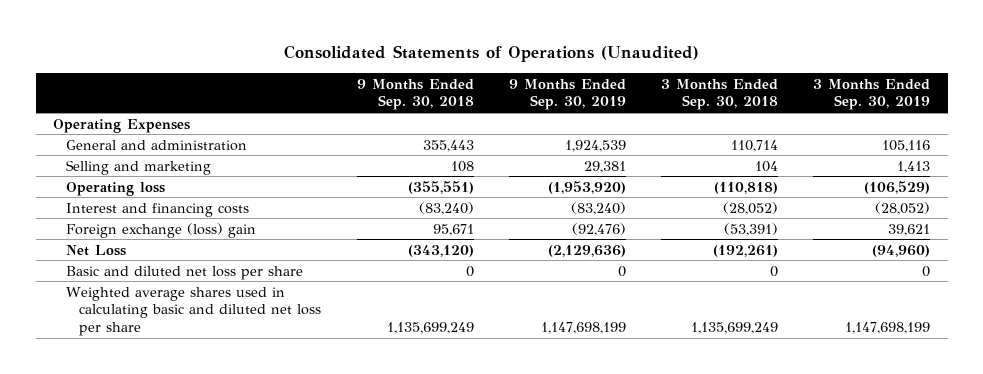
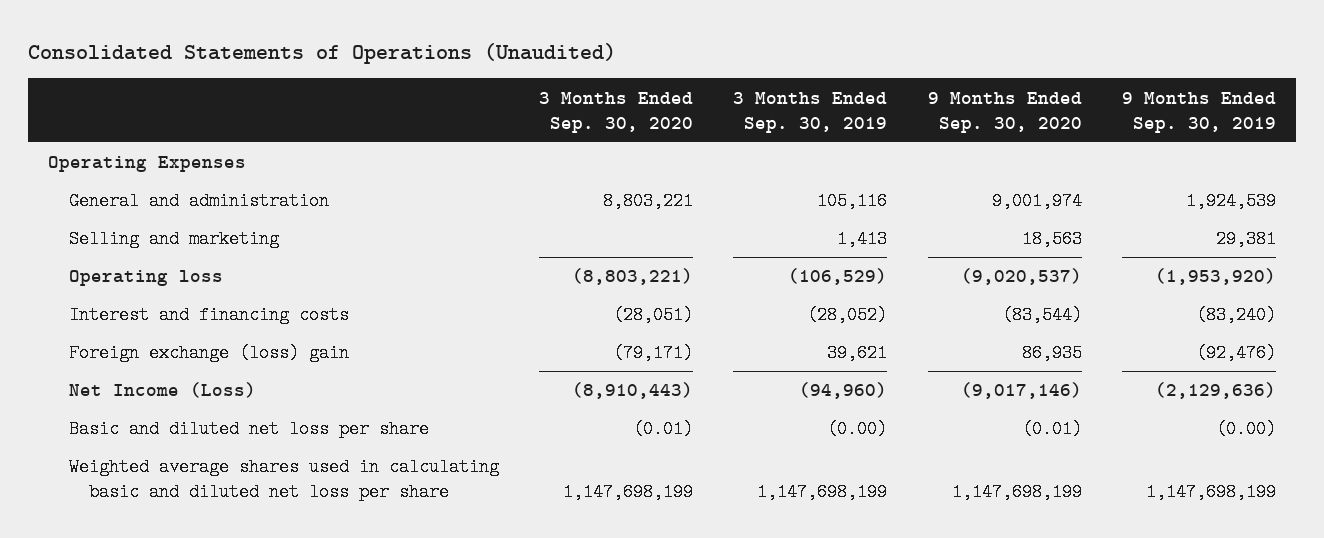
[356,78,474,111] 9 Months Ended Sep. 30, 2018 -> none
[660,78,778,111] 3 Months Ended Sep. 30, 2018 -> none
none -> [539,91,694,133] 3 Months Ended Sep. 30, 2020
none -> [927,91,1082,133] 9 Months Ended Sep. 30, 2020
[66,244,127,256] Net Loss -> [68,382,256,399] Net Income (Loss)
[617,265,626,277] 0 -> [1216,420,1277,439] (0.00)
[921,265,930,277] 0 -> [827,420,888,439] (0.00)

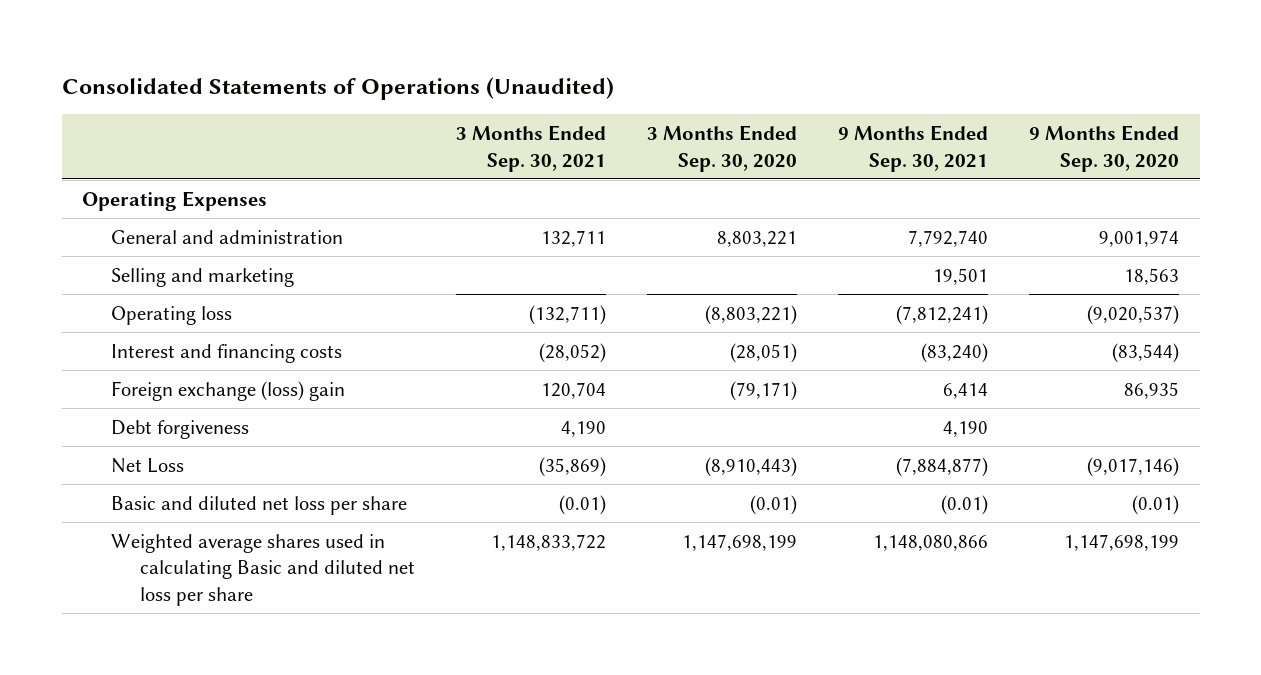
[733,91,888,133] 3 Months Ended Sep. 30, 2019 -> none
[1122,91,1277,133] 9 Months Ended Sep. 30, 2019 -> none
none -> [455,125,606,172] 3 Months Ended Sep. 30, 2021
none -> [837,125,988,172] 9 Months Ended Sep. 30, 2021
none -> [110,419,249,439] Debt forgiveness
[68,382,256,399] Net Income (Loss) -> [110,457,184,473] Net Loss
[68,458,499,502] Weighted average shares used in calculating basic and diluted net loss per share -> [110,533,415,606] Weighted average shares used in calculating Basic and diluted net loss per share

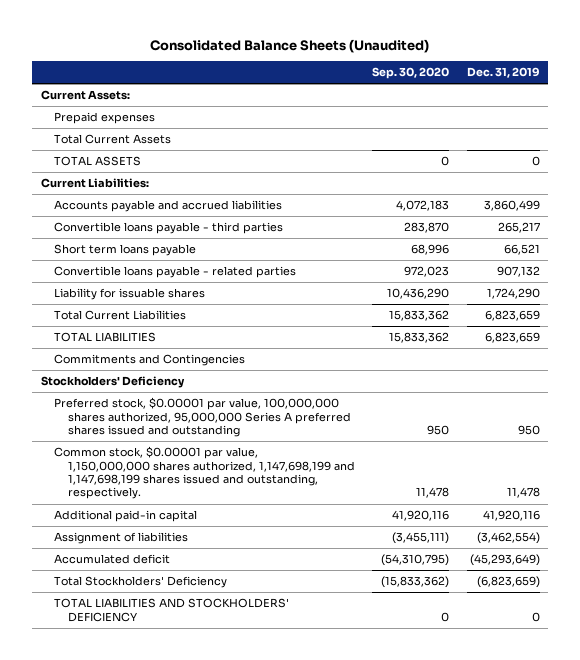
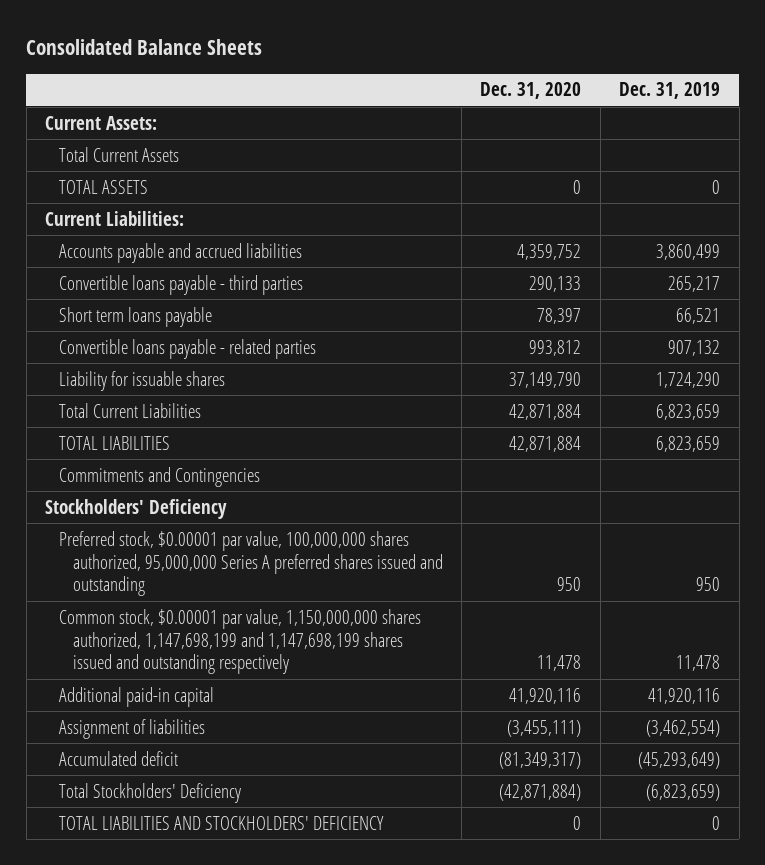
[150,38,430,53] Consolidated Balance Sheets (Unaudited) -> [26,39,263,56] Consolidated Balance Sheets
[372,67,450,80] Sep. 30, 2020 -> none
none -> [480,82,582,100] Dec. 31, 2020
[54,112,156,125] Prepaid expenses -> none
[54,446,355,500] Common stock, $0.00001 par value, 1,150,000,000 shares authorized, 1,147,698,199 and 1,147,698,199 shares issued and outstanding, respectively. -> [58,608,421,675] Common stock, $0.00001 par value, 1,150,000,000 shares authorized, 1,147,698,199 and 1,147,698,199 shares issued and outstanding respectively

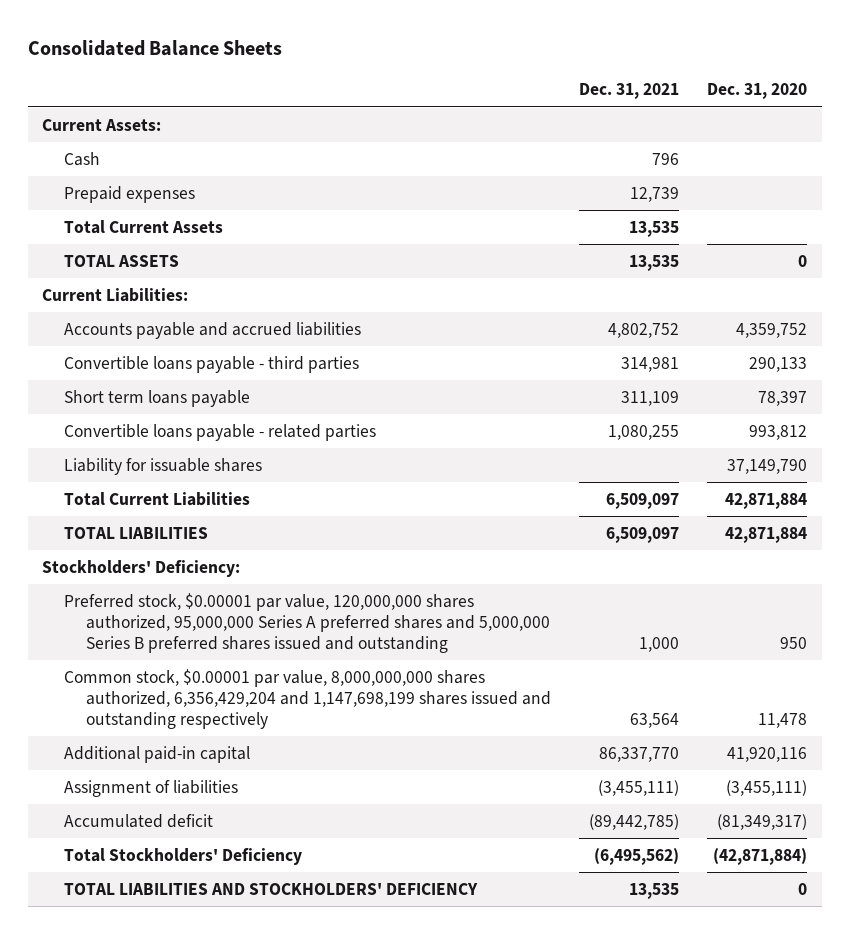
[619,82,721,100] Dec. 31, 2019 -> none
none -> [579,83,680,100] Dec. 31, 2021
none -> [64,151,101,166] Cash
none -> [64,185,196,203] Prepaid expenses
[58,466,260,487] Commitments and Contingencies -> none
[45,498,228,519] Stockholders' Deficiency -> [42,559,241,577] Stockholders' Deficiency:
[58,530,443,597] Preferred stock, $0.00001 par value, 100,000,000 shares authorized, 95,000,000 Series A preferred shares issued and outstanding -> [64,592,550,653] Preferred stock, $0.00001 par value, 120,000,000 shares authorized, 95,000,000 Series A preferred shares and 5,000,000 Series B preferred shares issued and outstanding
[58,608,421,675] Common stock, $0.00001 par value, 1,150,000,000 shares authorized, 1,147,698,199 and 1,147,698,199 shares issued and outstanding respectively -> [64,668,551,729] Common stock, $0.00001 par value, 8,000,000,000 shares authorized, 6,356,429,204 and 1,147,698,199 shares issued and outstanding respectively

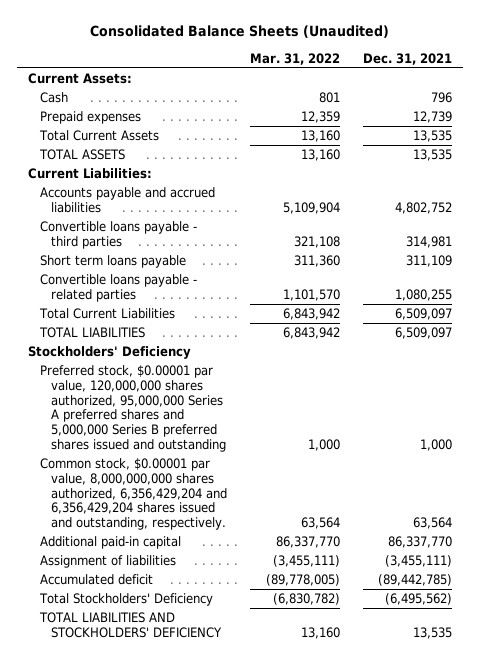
[28,40,283,57] Consolidated Balance Sheets -> [89,25,389,39] Consolidated Balance Sheets (Unaudited)
[707,83,808,100] Dec. 31, 2020 -> none
none -> [249,52,340,65] Mar. 31, 2022
[64,457,263,475] Liability for issuable shares -> none
[42,559,241,577] Stockholders' Deficiency: -> [28,346,192,360] Stockholders' Deficiency
[64,668,551,729] Common stock, $0.00001 par value, 8,000,000,000 shares authorized, 6,356,429,204 and 1,147,698,199 shares issued and outstanding respectively -> [39,458,228,531] Common stock, $0.00001 par value, 8,000,000,000 shares authorized, 6,356,429,204 and 6,356,429,204 shares issued and outstanding, respectively.

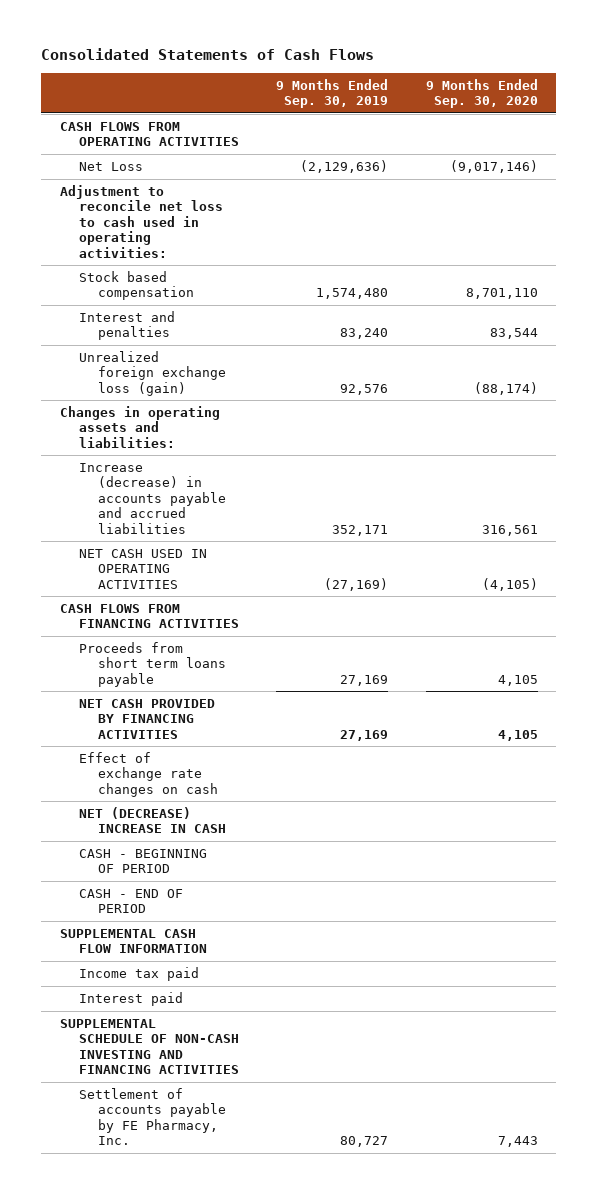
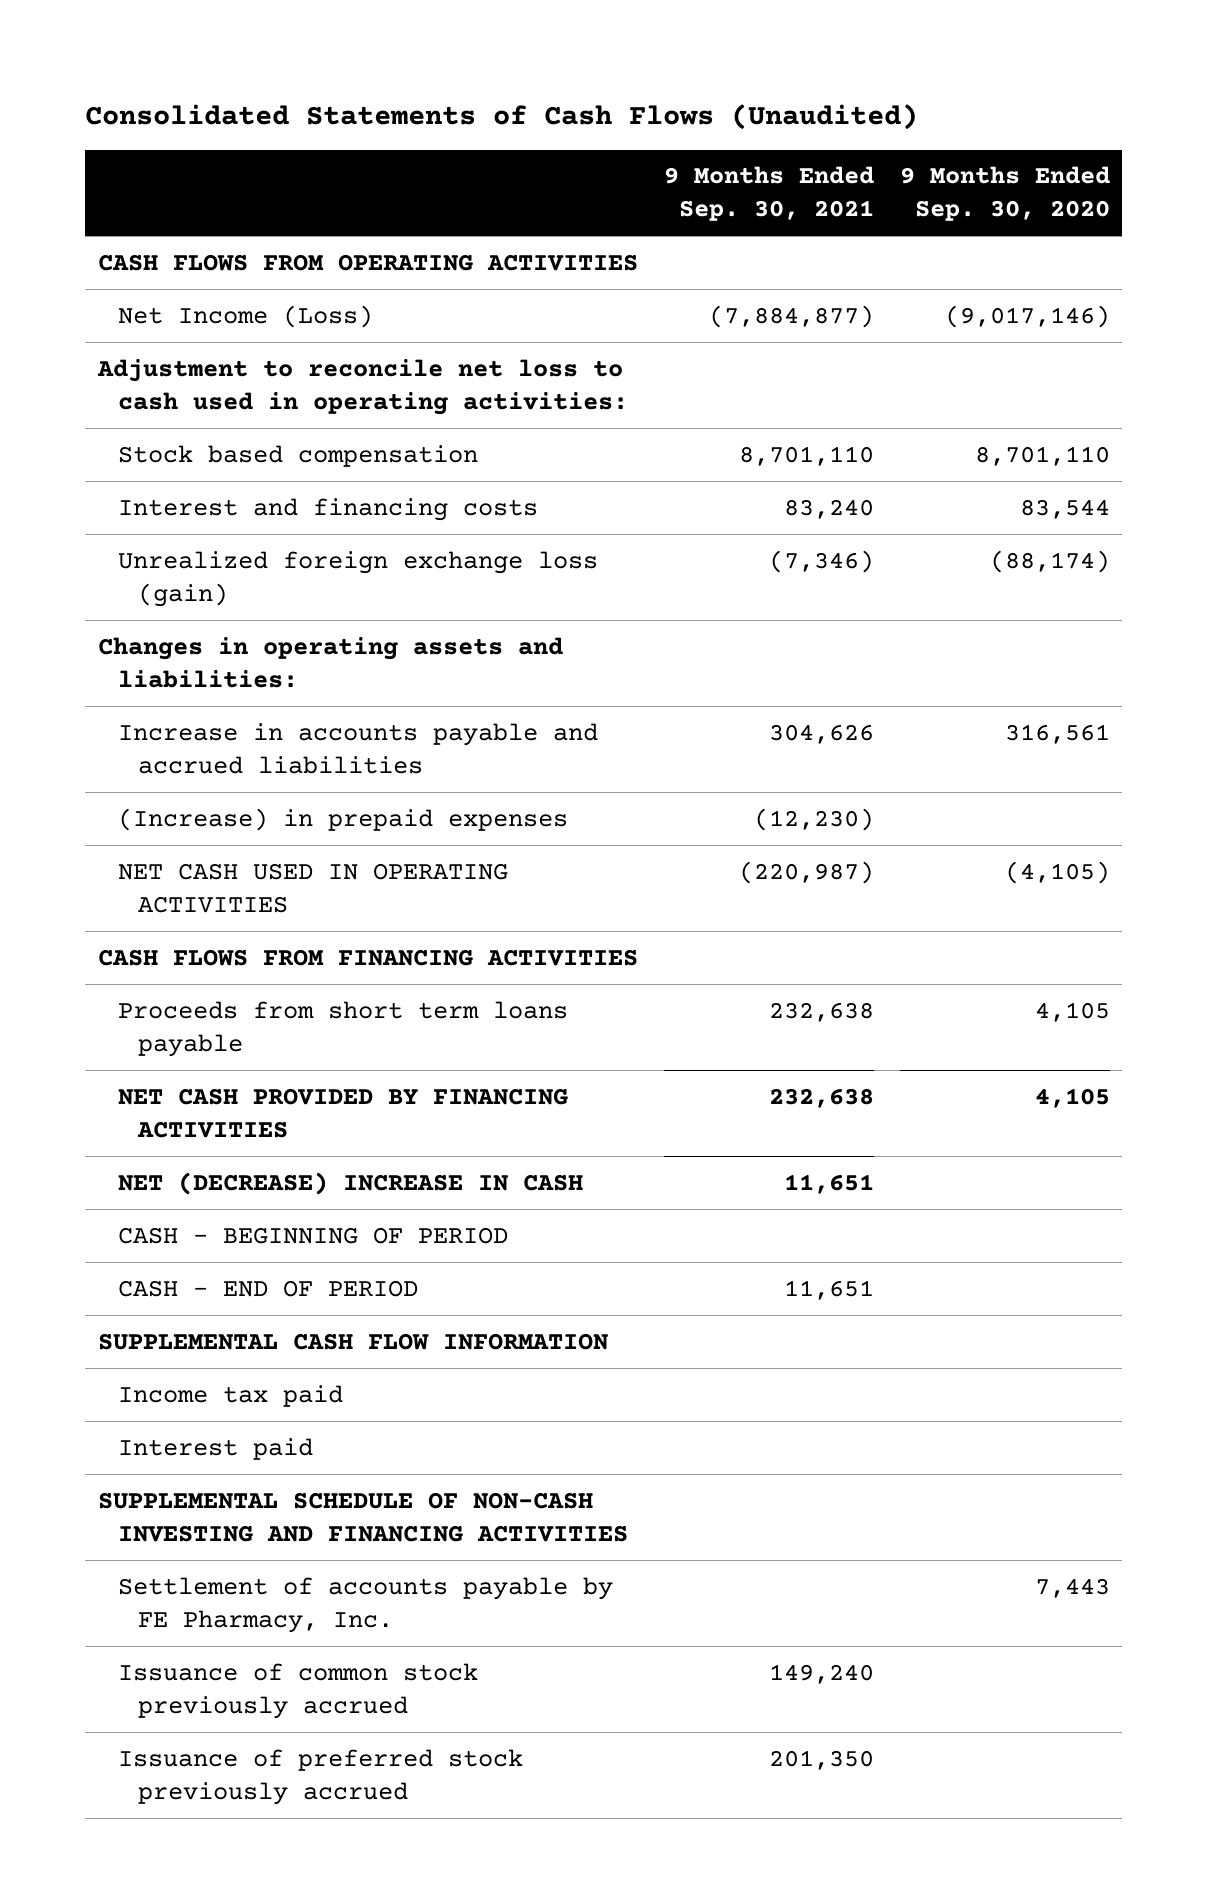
[40,48,374,61] Consolidated Statements of Cash Flows -> [85,104,919,131] Consolidated Statements of Cash Flows (Unaudited)
[276,78,389,108] 9 Months Ended Sep. 30, 2019 -> none
none -> [663,166,874,222] 9 Months Ended Sep. 30, 2021
[78,161,143,171] Net Loss -> [118,304,374,328] Net Income (Loss)
[78,310,175,341] Interest and penalties -> [118,497,539,521] Interest and financing costs
[78,462,227,534] Increase (decrease) in accounts payable and accrued liabilities -> [118,722,599,774] Increase in accounts payable and accrued liabilities
none -> [118,807,569,831] (Increase) in prepaid expenses
[78,751,219,797] Effect of exchange rate changes on cash -> none
none -> [118,1662,479,1719] Issuance of common stock previously accrued
none -> [118,1748,524,1805] Issuance of preferred stock previously accrued

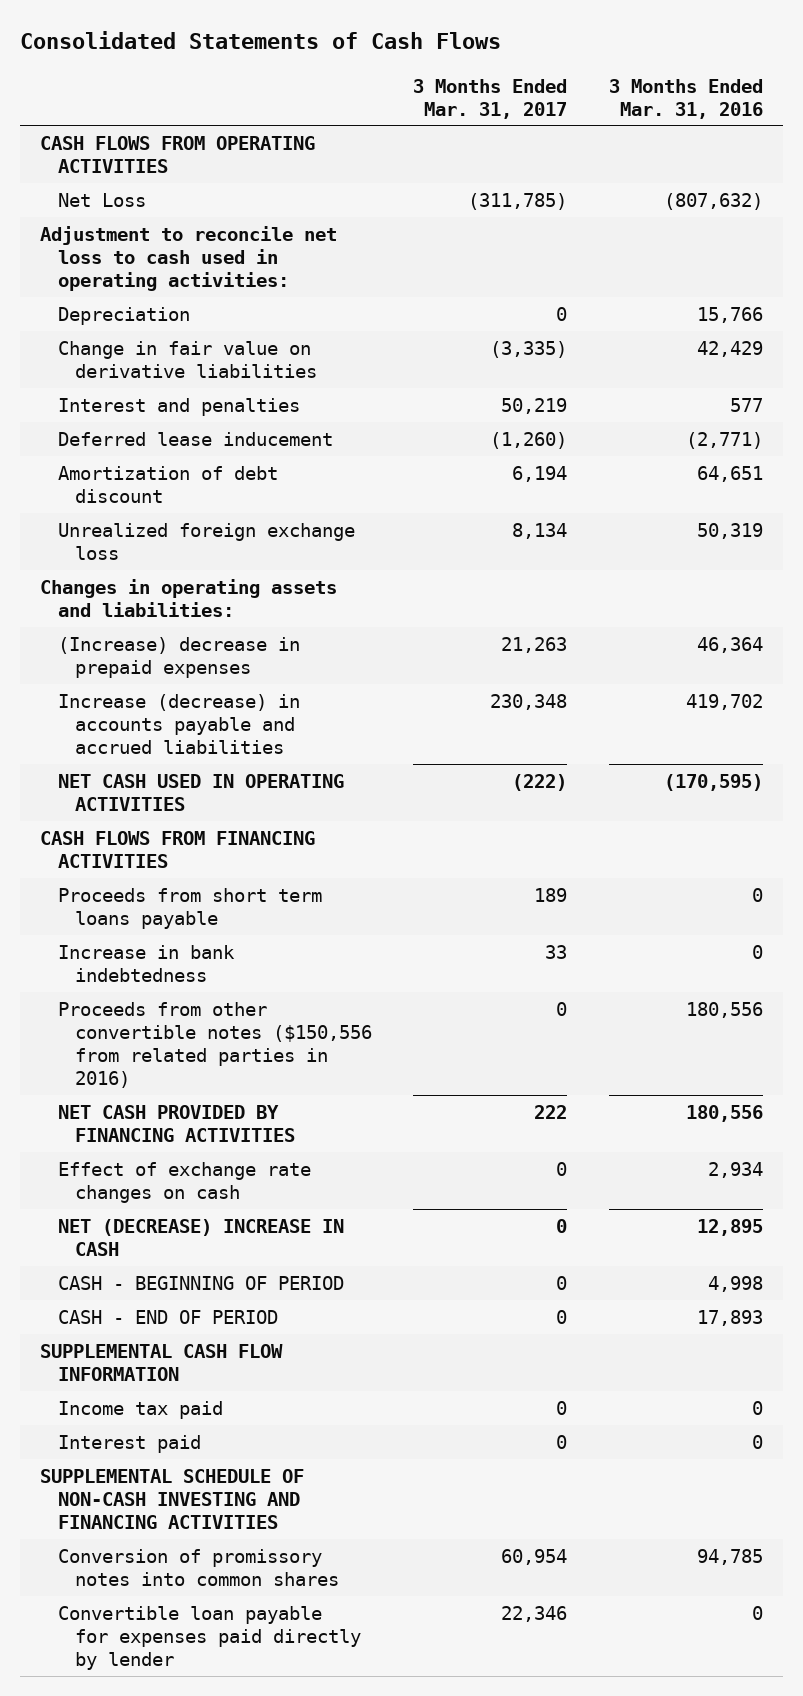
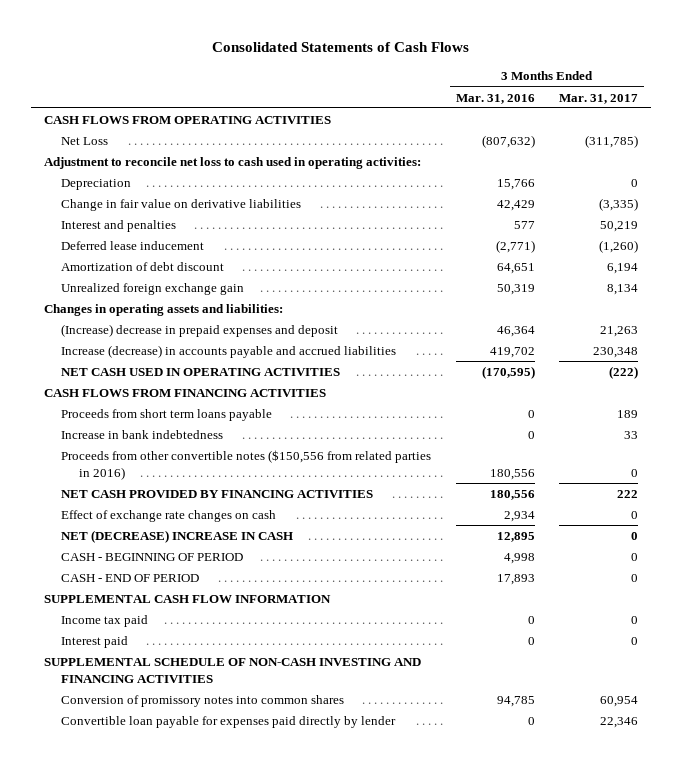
[57,522,355,560] Unrealized foreign exchange loss -> [61,283,245,296] Unrealized foreign exchange gain
[57,636,300,678] (Increase) decrease in prepaid expenses -> [61,324,339,338] (Increase) decrease in prepaid expenses and deposit

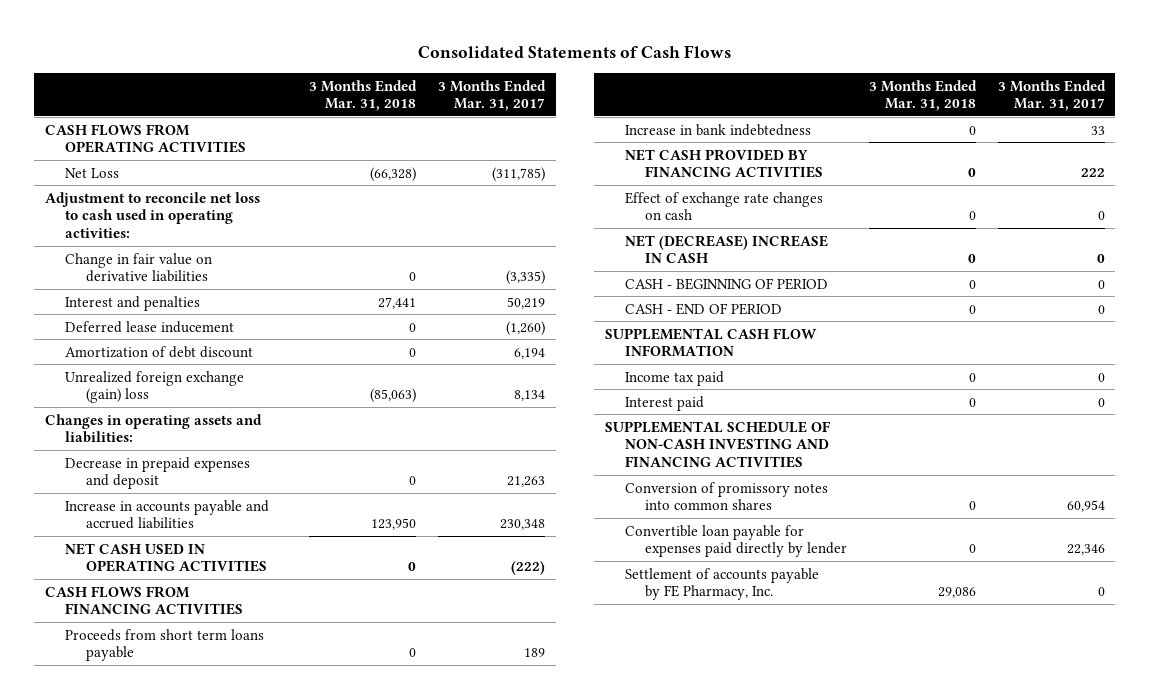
[455,93,535,104] Mar. 31, 2016 -> none
none -> [309,79,418,112] 3 Months Ended Mar. 31, 2018
[61,179,132,191] Depreciation -> none
[61,283,245,296] Unrealized foreign exchange gain -> [65,370,245,404] Unrealized foreign exchange (gain) loss
[61,324,339,338] (Increase) decrease in prepaid expenses and deposit -> [65,456,251,490] Decrease in prepaid expenses and deposit
[61,345,397,359] Increase (decrease) in accounts payable and accrued liabilities -> [65,499,270,530] Increase in accounts payable and accrued liabilities
[61,450,432,480] Proceeds from other convertible notes ($150,556 from related parties in 2016) -> none
none -> [624,567,819,601] Settlement of accounts payable by FE Pharmacy, Inc.

